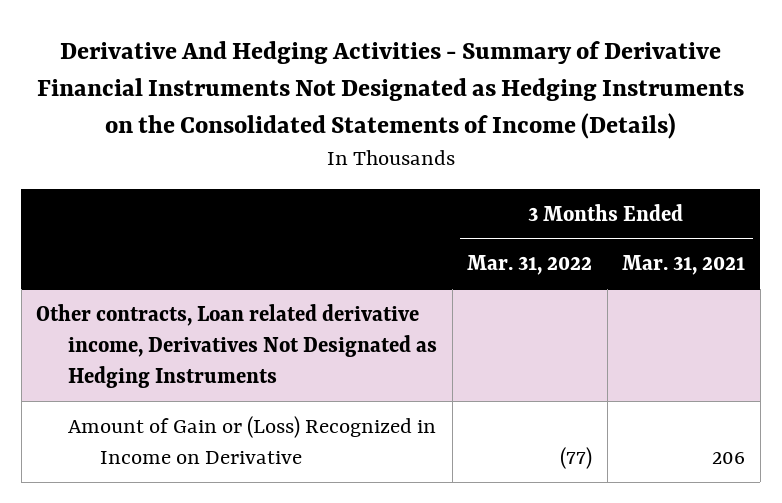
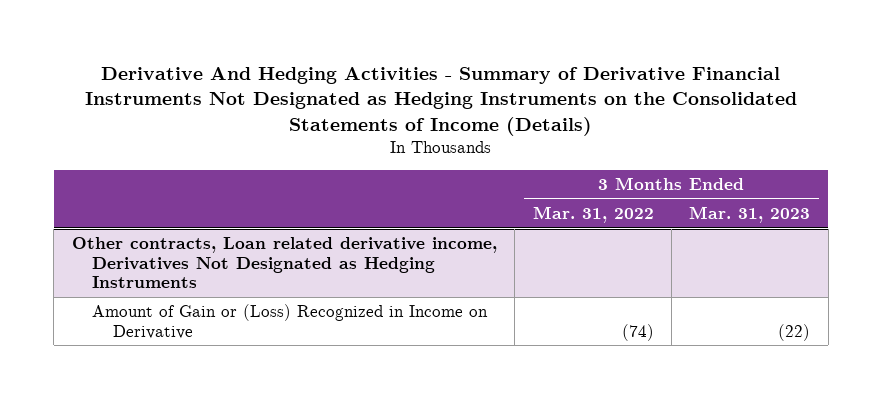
[622,255,746,276] Mar. 31, 2021 -> none
none -> [689,205,811,223] Mar. 31, 2023
[560,446,593,469] (77) -> [621,323,654,341] (74)

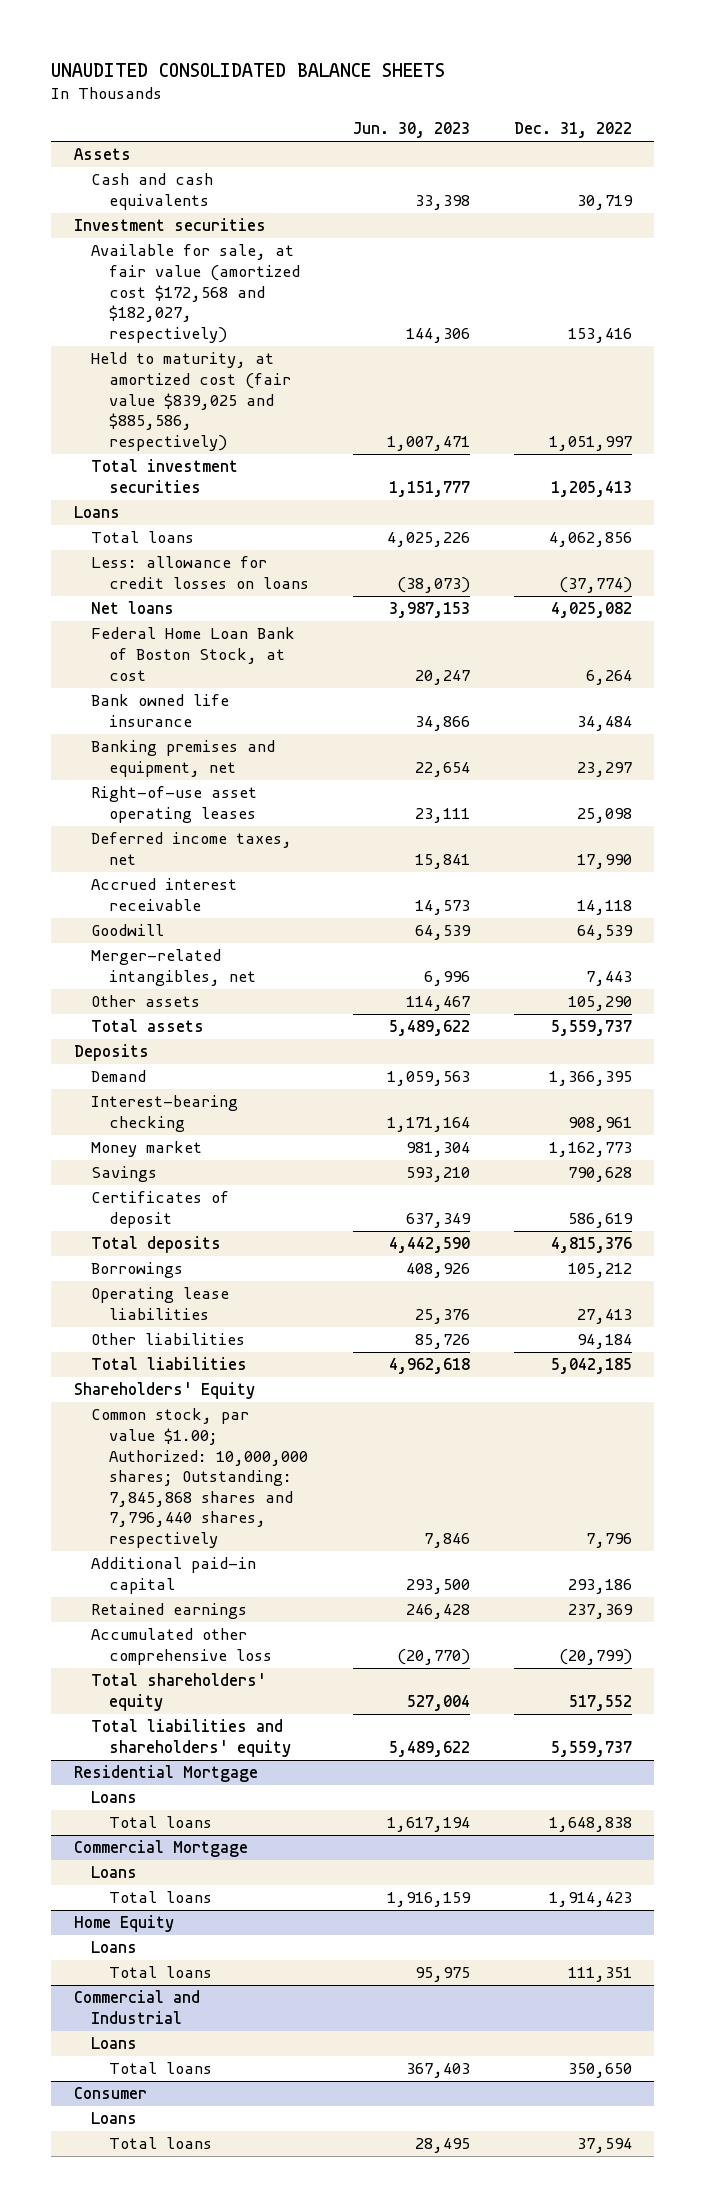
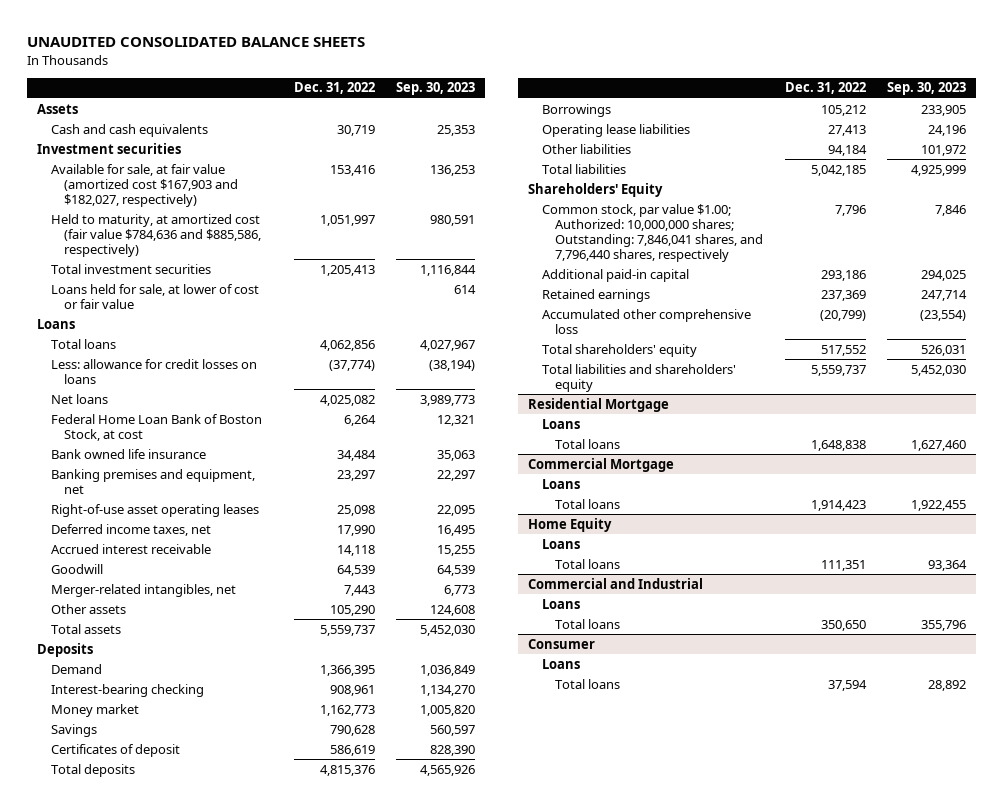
[352,122,470,139] Jun. 30, 2023 -> none
none -> [395,82,475,96] Sep. 30, 2023
[91,244,300,343] Available for sale, at fair value (amortized cost $172,568 and $182,027, respectively) -> [50,163,239,208] Available for sale, at fair value (amortized cost $167,903 and $182,027, respectively)
[91,352,291,451] Held to maturity, at amortized cost (fair value $839,025 and $885,586, respectively) -> [50,213,262,258] Held to maturity, at amortized cost (fair value $784,636 and $885,586, respectively)
none -> [50,283,259,309] Loans held for sale, at lower of cost or fair value
[91,1408,308,1548] Common stock, par value $1.00; Authorized: 10,000,000 shares; Outstanding: 7,845,868 shares and 7,796,440 shares, respectively -> [541,203,764,263] Common stock, par value $1.00; Authorized: 10,000,000 shares; Outstanding: 7,846,041 shares, and 7,796,440 shares, respectively

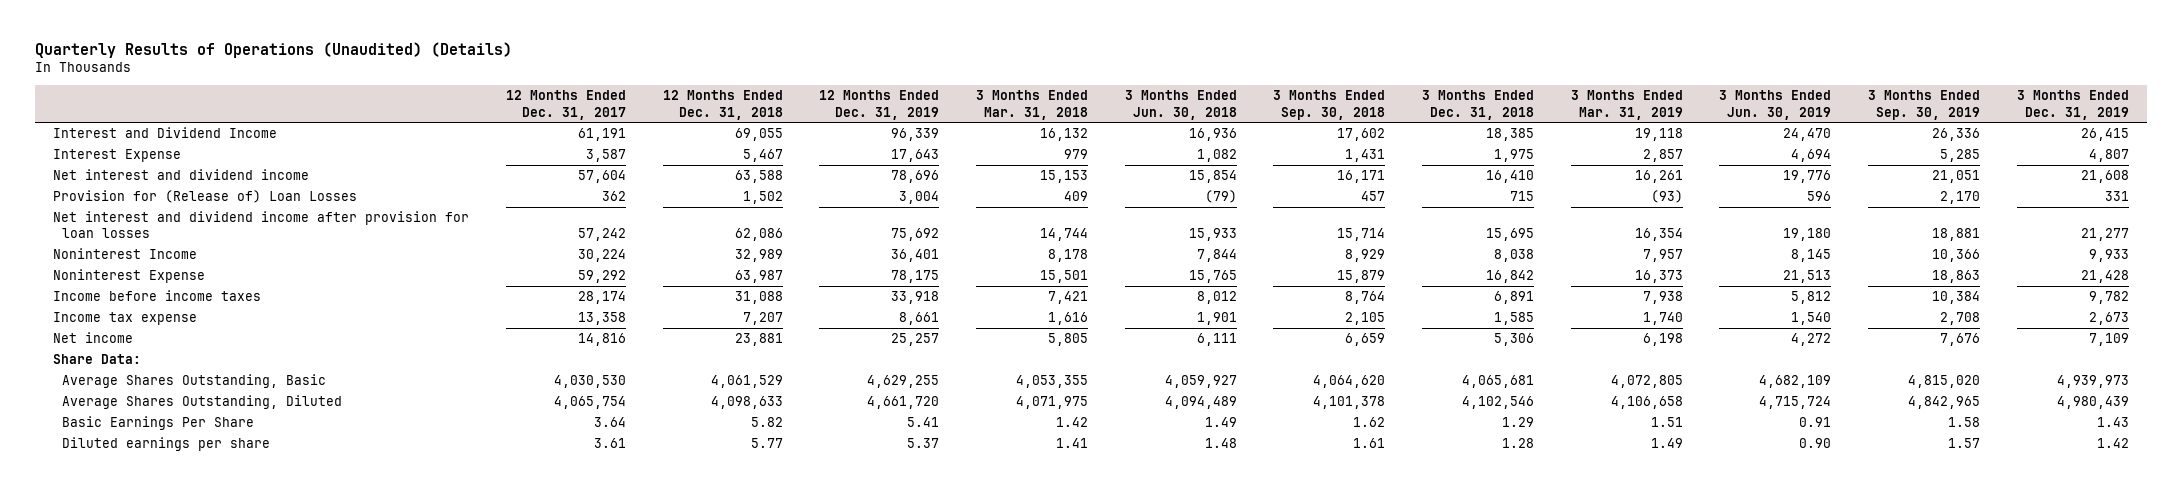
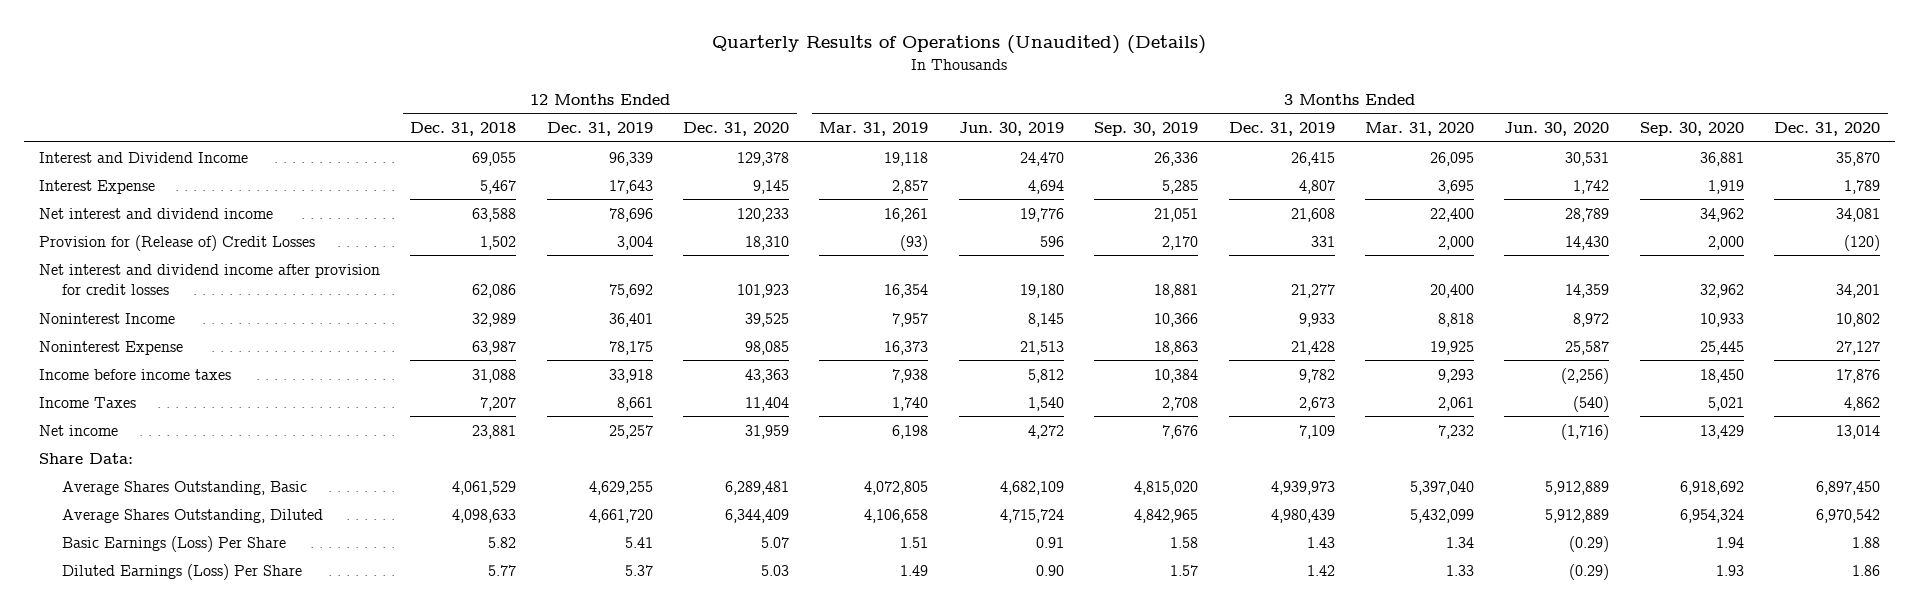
[505,90,626,120] 12 Months Ended Dec. 31, 2017 -> none
[975,90,1088,120] 3 Months Ended Mar. 31, 2018 -> none
[1124,90,1237,120] 3 Months Ended Jun. 30, 2018 -> none
[1273,90,1386,120] 3 Months Ended Sep. 30, 2018 -> none
[1421,90,1534,120] 3 Months Ended Dec. 31, 2018 -> none
none -> [682,122,789,137] Dec. 31, 2020
none -> [1364,122,1474,137] Mar. 31, 2020
none -> [1504,122,1610,137] Jun. 30, 2020
none -> [1639,122,1744,137] Sep. 30, 2020
none -> [1774,122,1881,137] Dec. 31, 2020
[53,190,358,204] Provision for (Release of) Loan Losses -> [38,234,315,251] Provision for (Release of) Credit Losses
[53,211,470,239] Net interest and dividend income after provision for loan losses -> [38,263,380,296] Net interest and dividend income after provision for credit losses
[53,312,198,326] Income tax expense -> [38,396,136,408] Income Taxes
[62,416,255,431] Basic Earnings Per Share -> [62,535,287,552] Basic Earnings (Loss) Per Share
[62,437,271,452] Diluted earnings per share -> [62,563,303,580] Diluted Earnings (Loss) Per Share

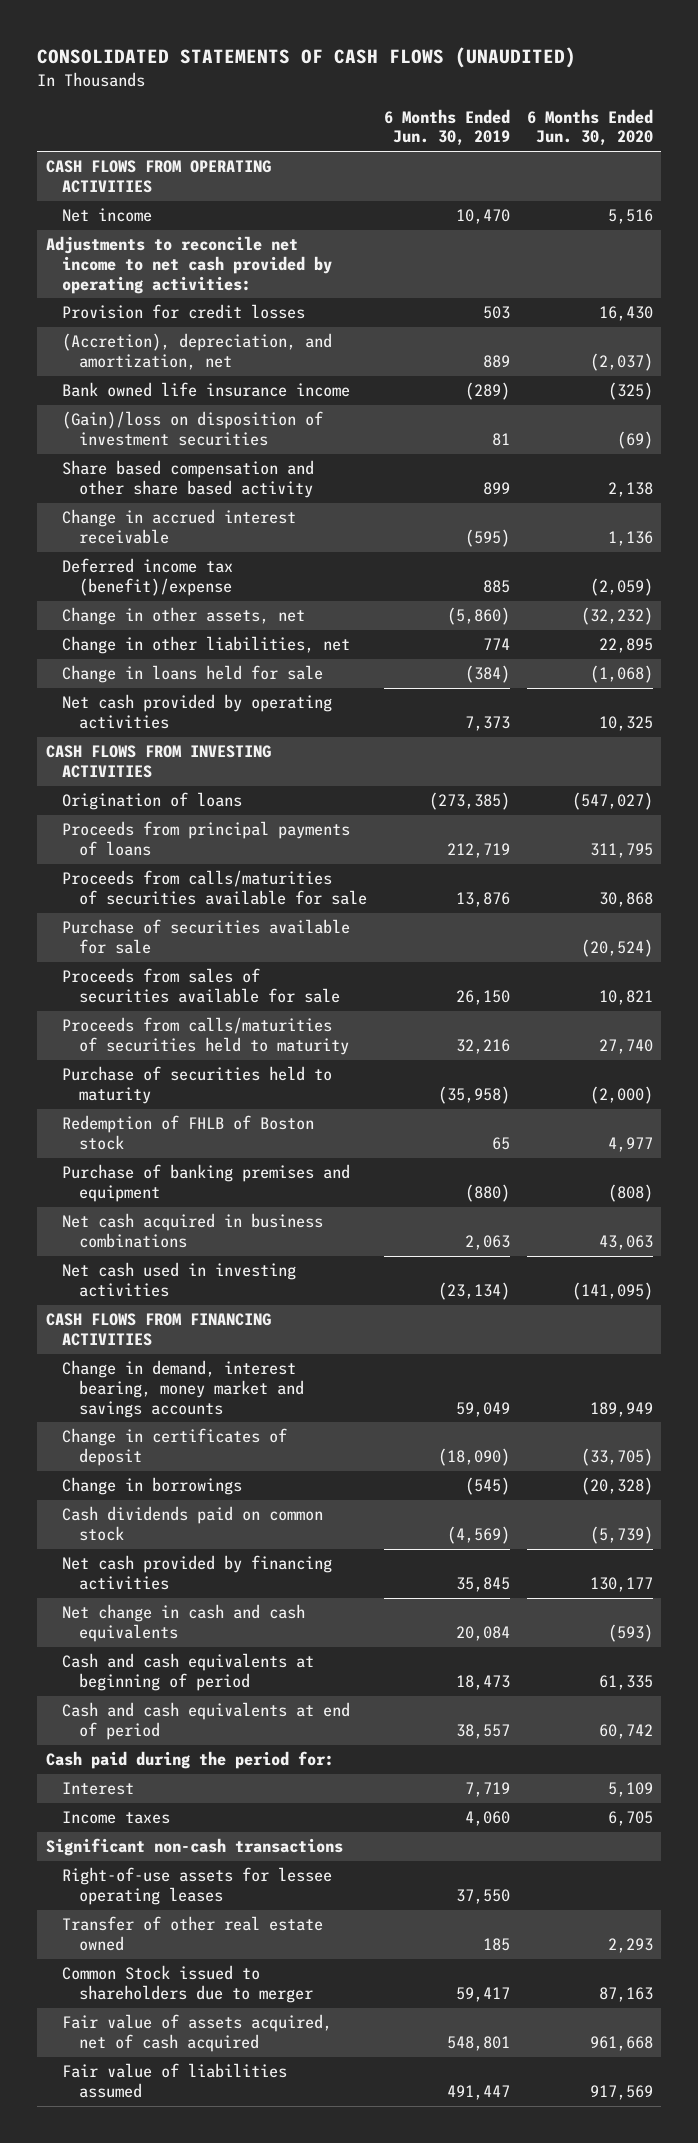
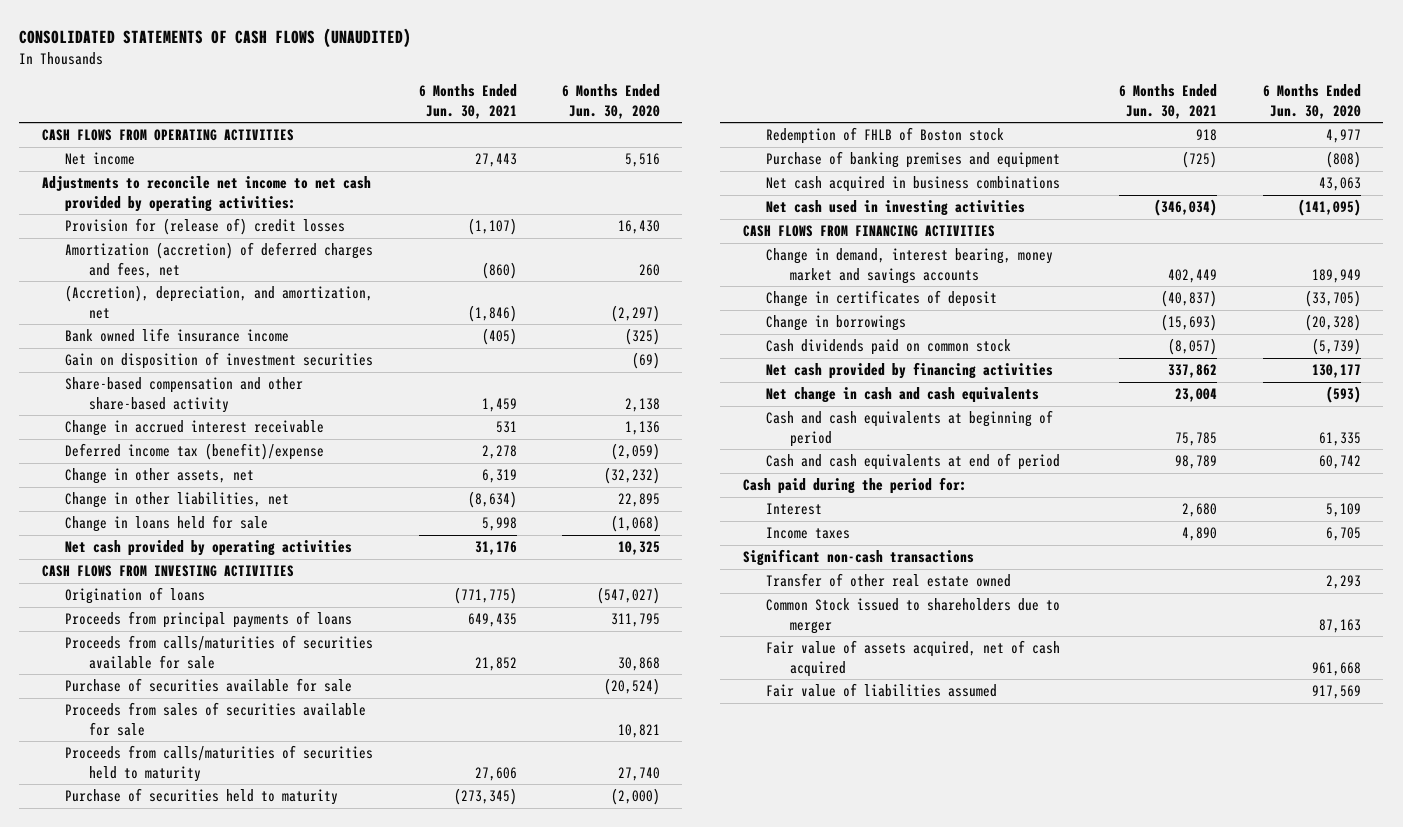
[384,108,511,147] 6 Months Ended Jun. 30, 2019 -> none
none -> [418,83,517,119] 6 Months Ended Jun. 30, 2021
[62,304,306,320] Provision for credit losses -> [65,218,346,236] Provision for (release of) credit losses
none -> [65,242,374,278] Amortization (accretion) of deferred charges and fees, net
[589,352,653,371] (2,037) -> [610,304,660,322] (2,297)
[62,411,324,446] (Gain)/loss on disposition of investment securities -> [65,352,374,370] Gain on disposition of investment securities
[62,460,315,498] Share based compensation and other share based activity -> [65,377,304,413] Share-based compensation and other share-based activity
[62,1867,333,1905] Right-of-use assets for lessee operating leases -> none

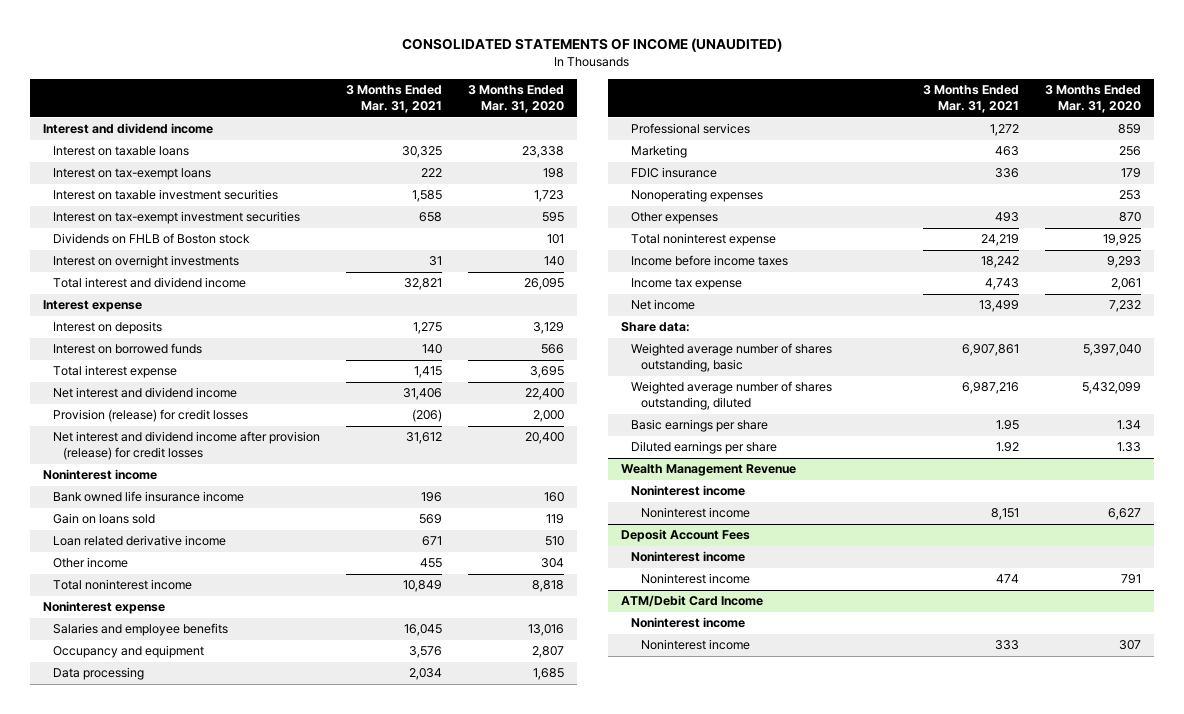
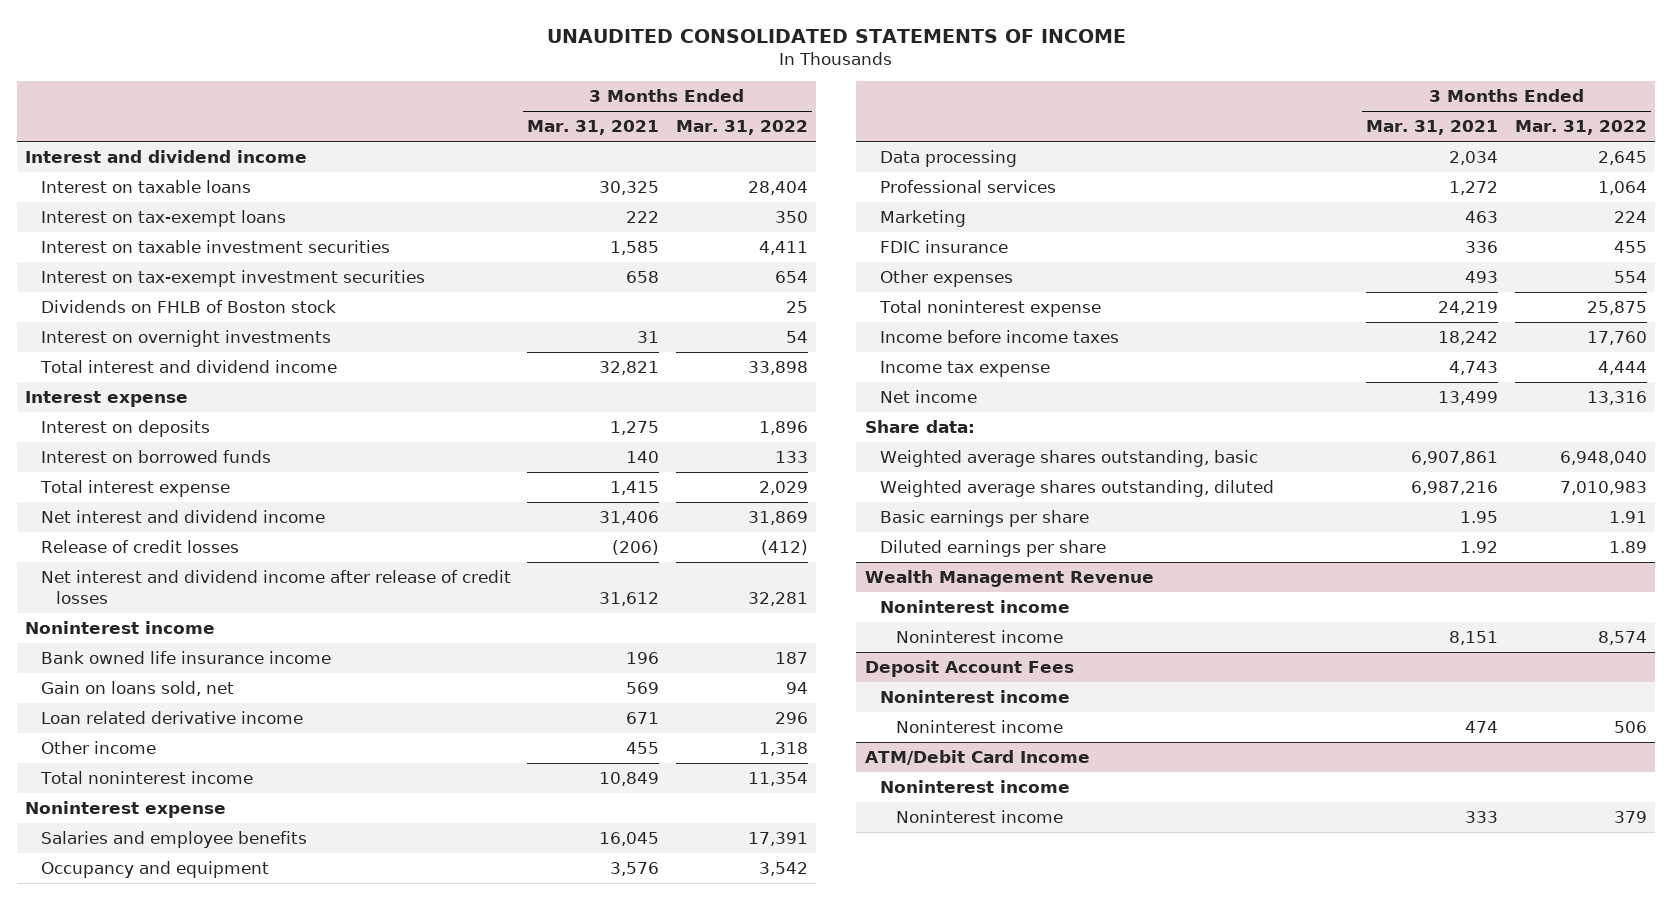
[402,38,783,53] CONSOLIDATED STATEMENTS OF INCOME (UNAUDITED) -> [547,28,1127,43] UNAUDITED CONSOLIDATED STATEMENTS OF INCOME
[467,84,564,113] 3 Months Ended Mar. 31, 2020 -> none
none -> [675,120,808,136] Mar. 31, 2022
[53,409,249,423] Provision (release) for credit losses -> [40,540,239,554] Release of credit losses
[53,431,321,461] Net interest and dividend income after provision (release) for credit losses -> [40,570,511,605] Net interest and dividend income after release of credit losses
[53,513,156,525] Gain on loans sold -> [40,681,234,697] Gain on loans sold, net
[630,189,763,203] Nonoperating expenses -> none
[630,343,832,373] Weighted average number of shares outstanding, basic -> [880,450,1259,468] Weighted average shares outstanding, basic
[630,381,832,411] Weighted average number of shares outstanding, diluted -> [880,480,1275,498] Weighted average shares outstanding, diluted

